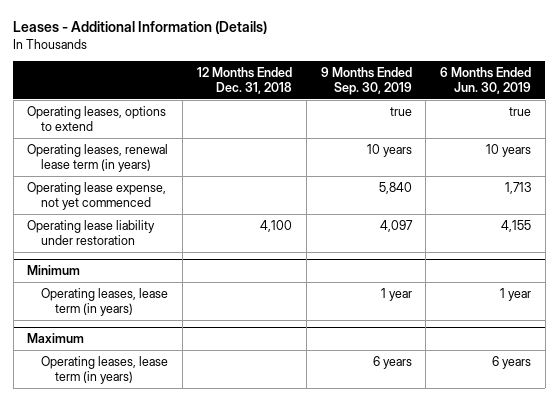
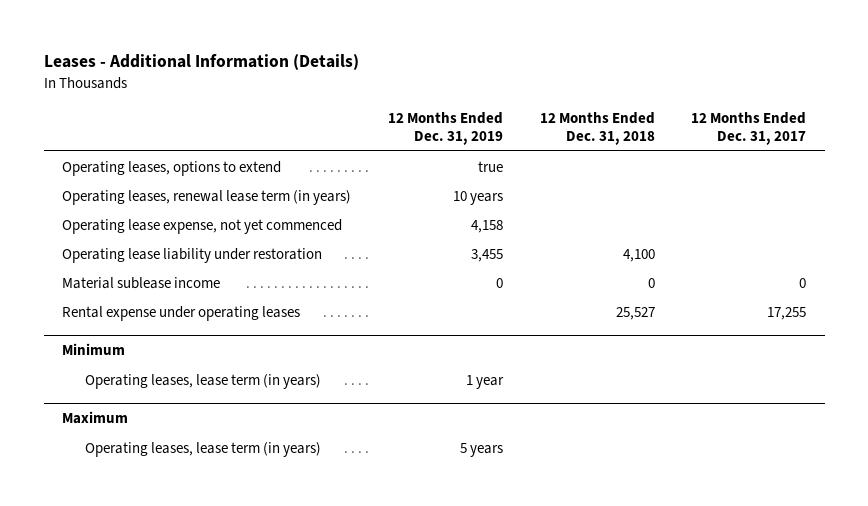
[320,67,412,96] 9 Months Ended Sep. 30, 2019 -> none
[440,67,532,95] 6 Months Ended Jun. 30, 2019 -> none
none -> [387,111,503,146] 12 Months Ended Dec. 31, 2019
none -> [691,111,807,146] 12 Months Ended Dec. 31, 2017
none -> [62,276,221,289] Material sublease income
none -> [62,305,301,321] Rental expense under operating leases

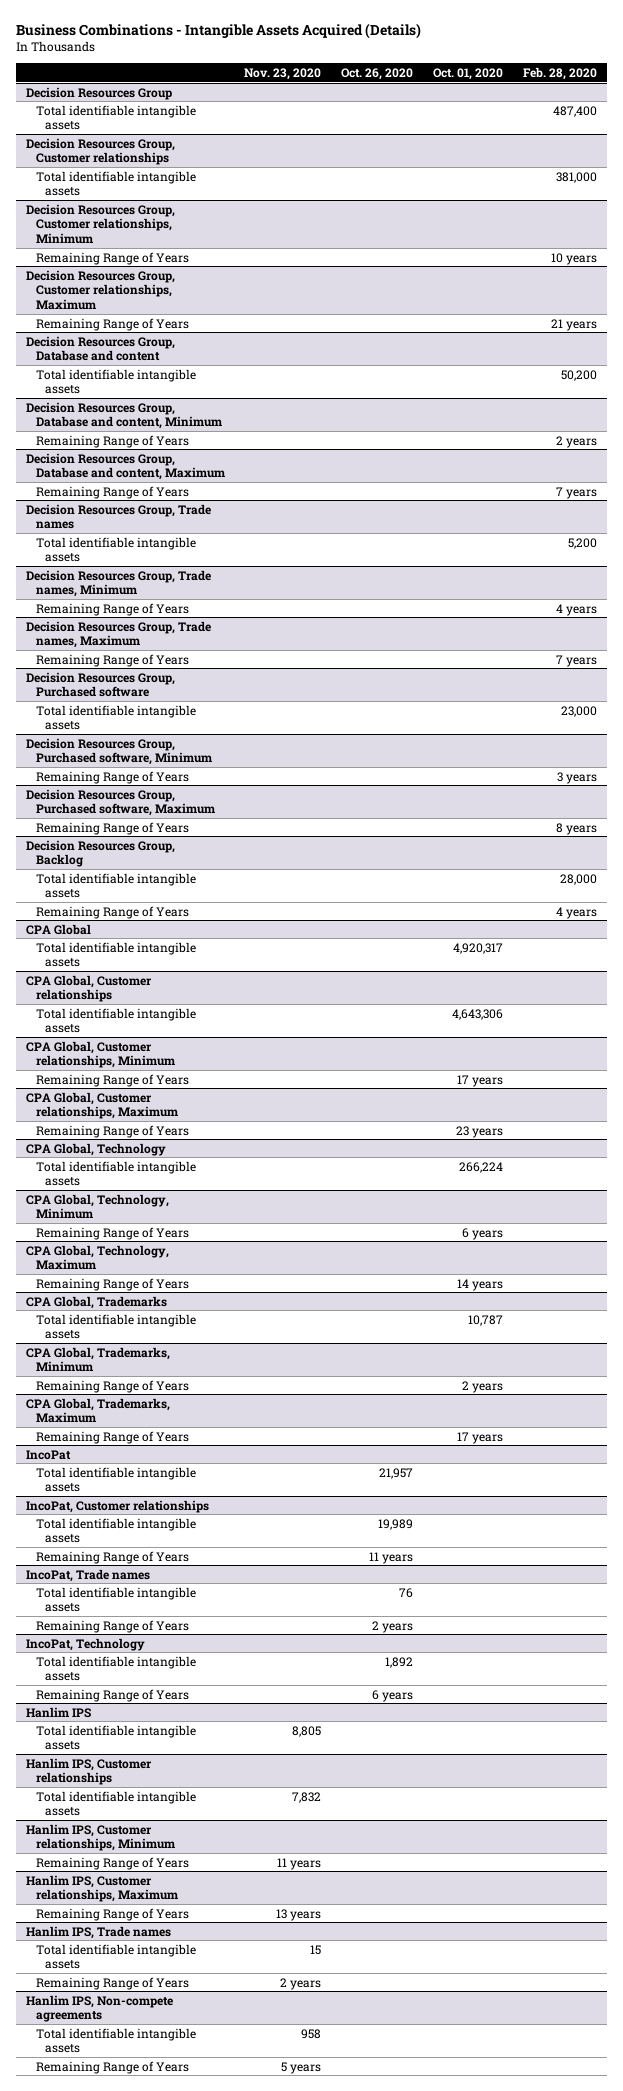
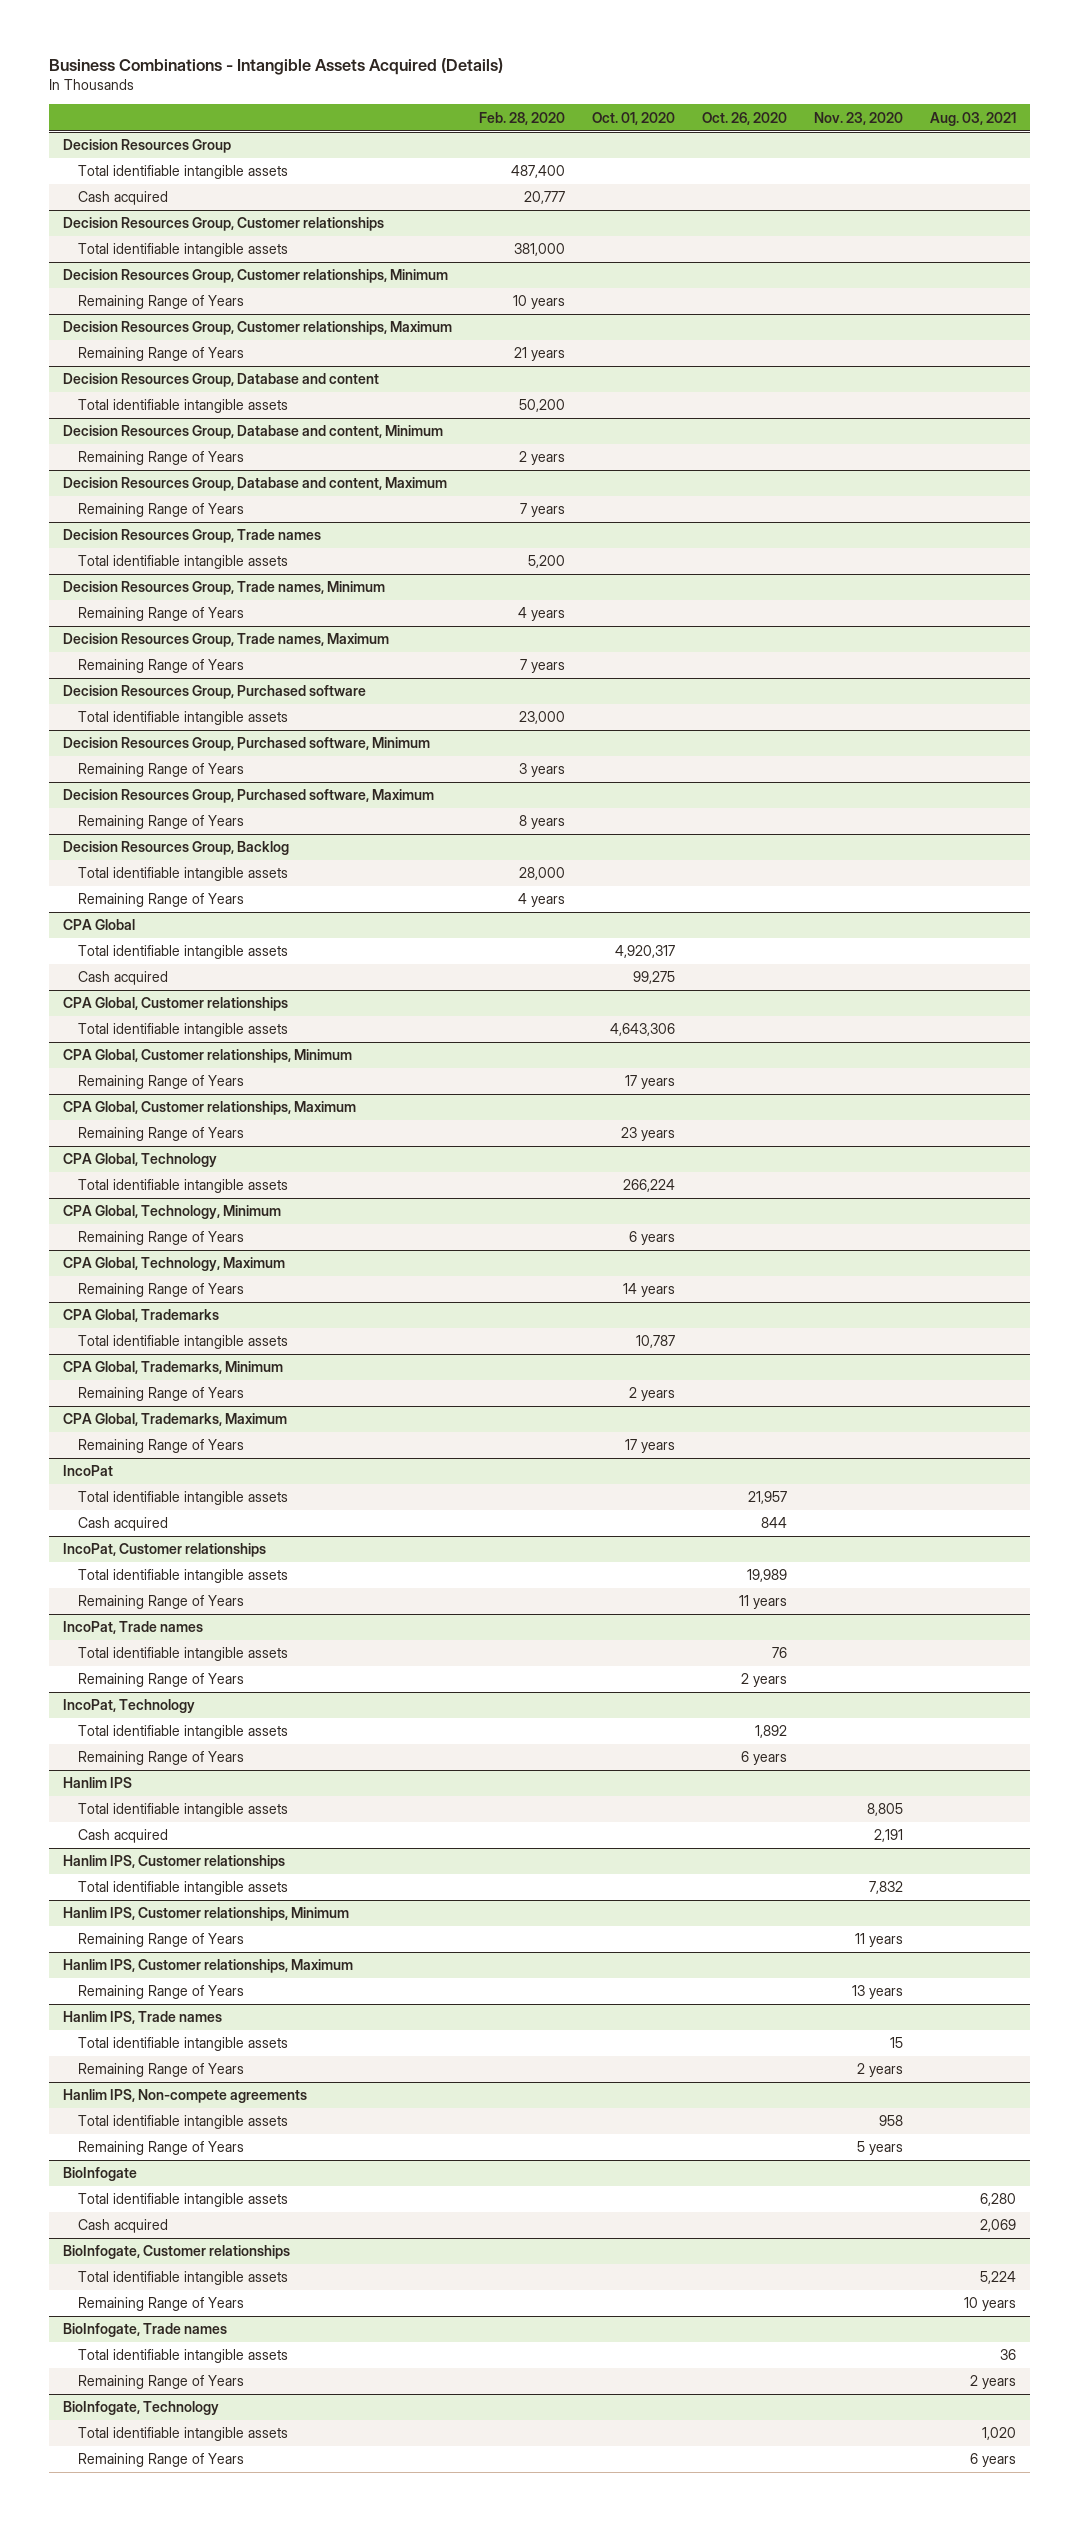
none -> [930,111,1017,126] Aug. 03, 2021
none -> [77,191,168,206] Cash acquired
none -> [77,971,168,986] Cash acquired
none -> [77,1517,168,1532] Cash acquired
none -> [77,1829,168,1844] Cash acquired
none -> [62,2167,137,2182] BioInfogate
none -> [77,2193,288,2208] Total identifiable intangible assets
none -> [77,2219,168,2234] Cash acquired
none -> [62,2245,290,2260] BioInfogate, Customer relationships
none -> [77,2271,288,2286] Total identifiable intangible assets
none -> [77,2297,244,2312] Remaining Range of Years
none -> [62,2323,227,2338] BioInfogate, Trade names
none -> [77,2349,288,2364] Total identifiable intangible assets
none -> [77,2375,244,2390] Remaining Range of Years
none -> [62,2401,219,2416] BioInfogate, Technology
none -> [77,2427,288,2442] Total identifiable intangible assets
none -> [77,2453,244,2468] Remaining Range of Years

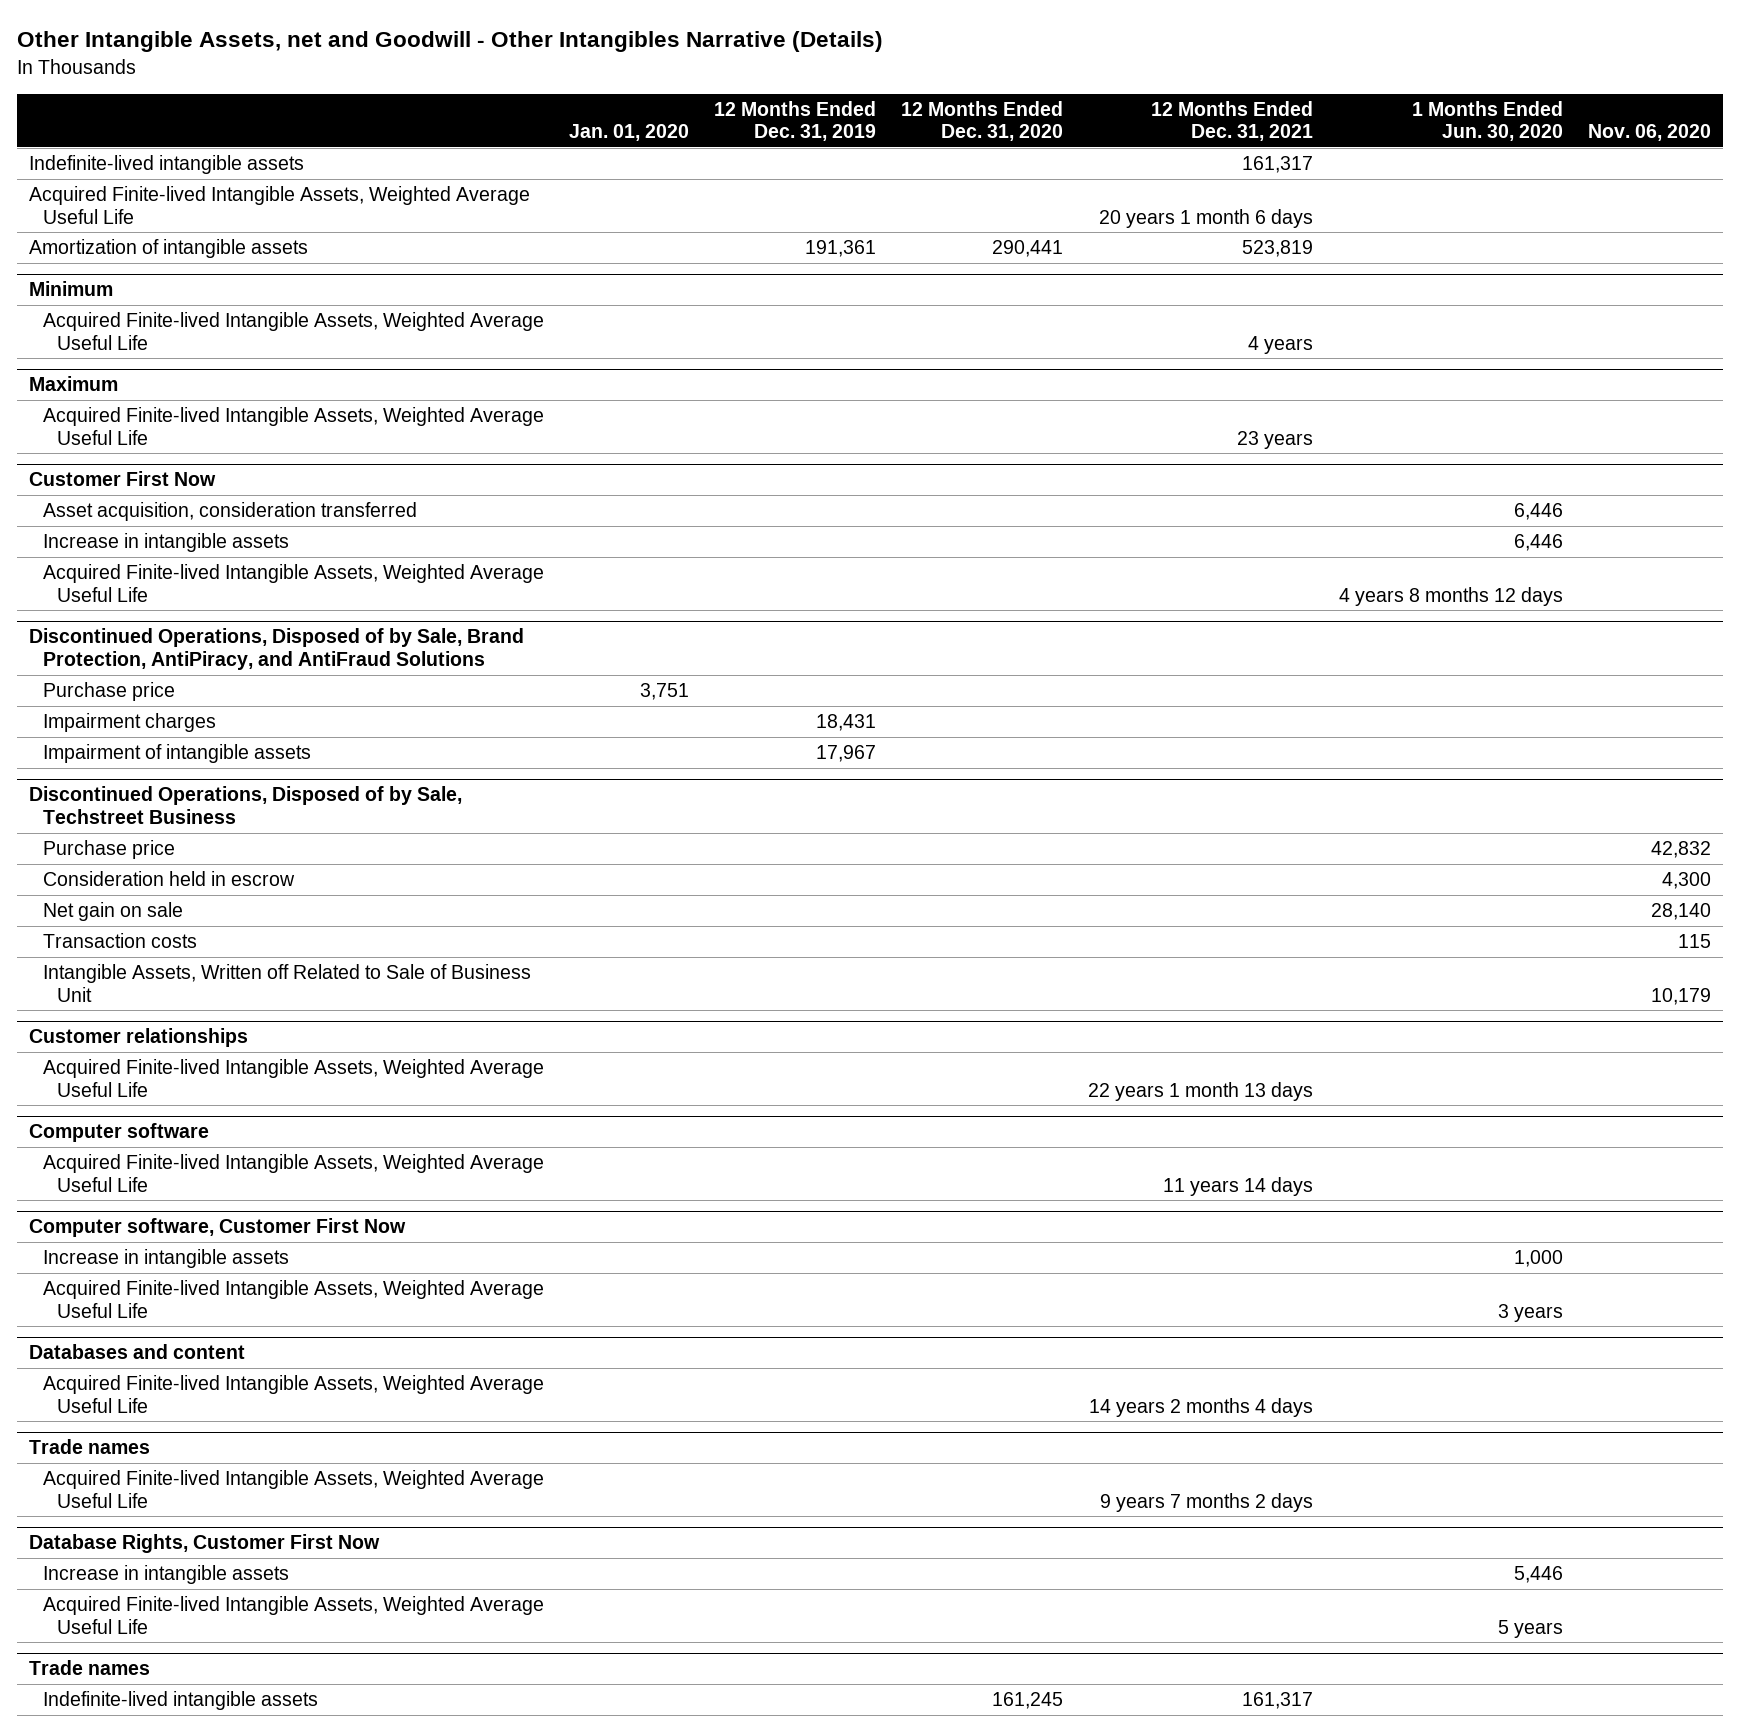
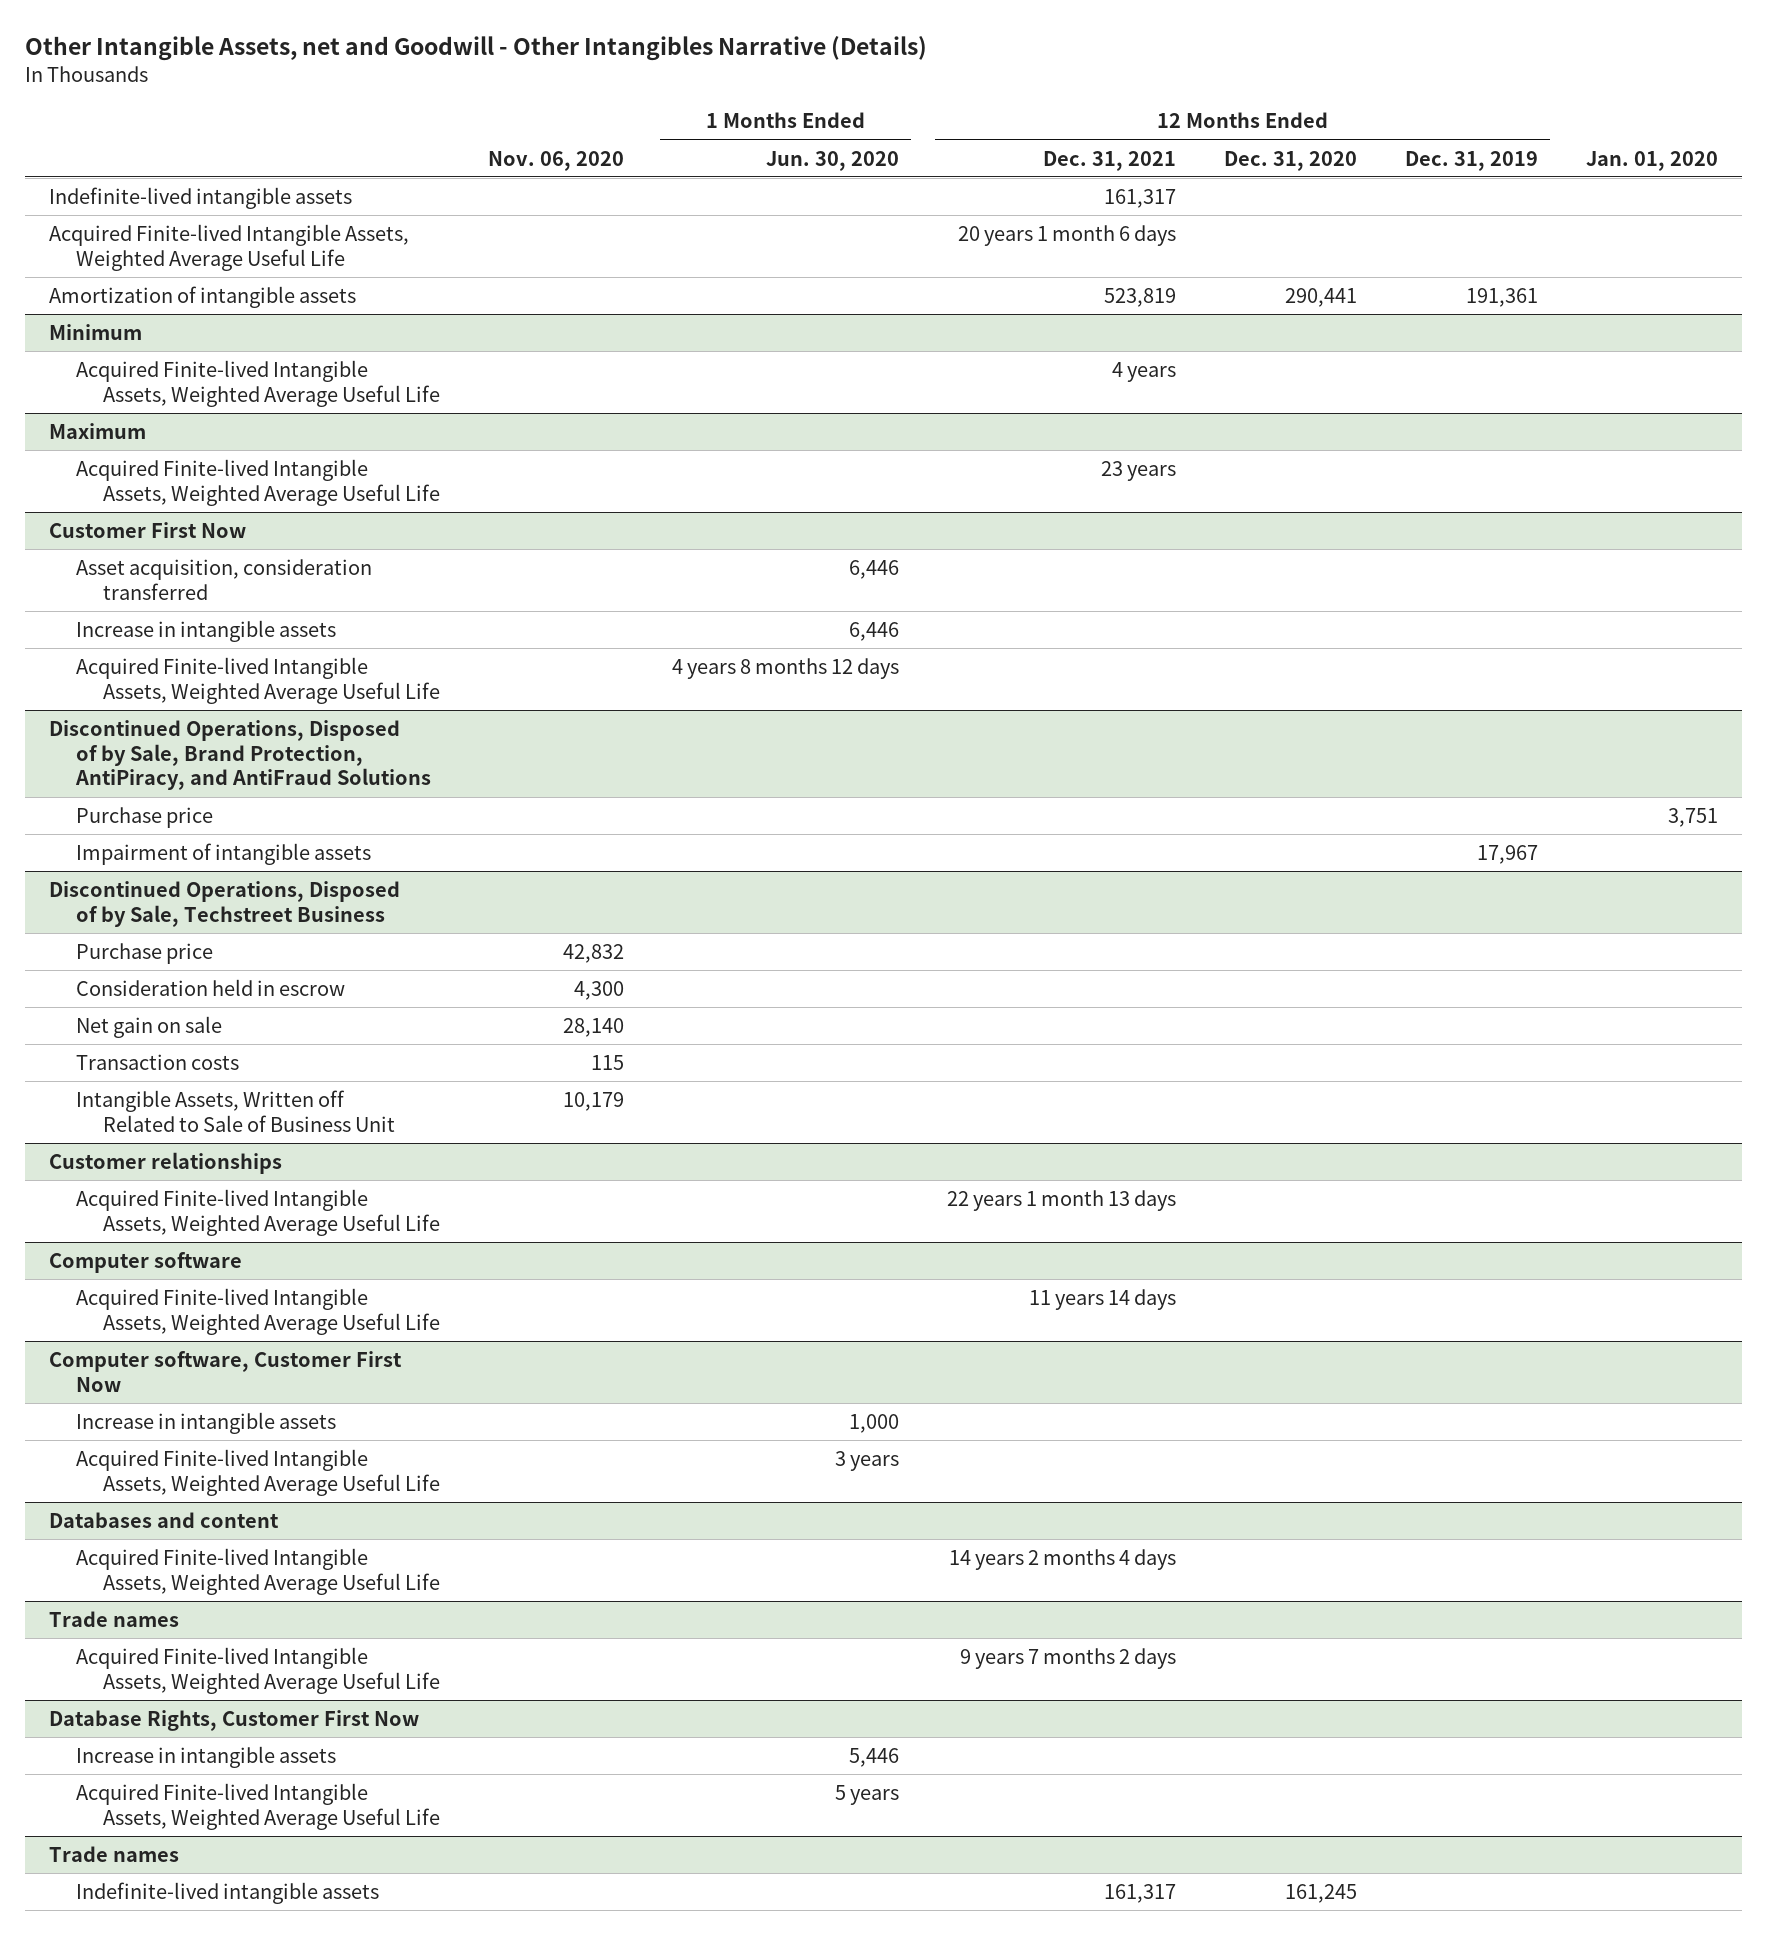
[43,713,217,733] Impairment charges -> none

